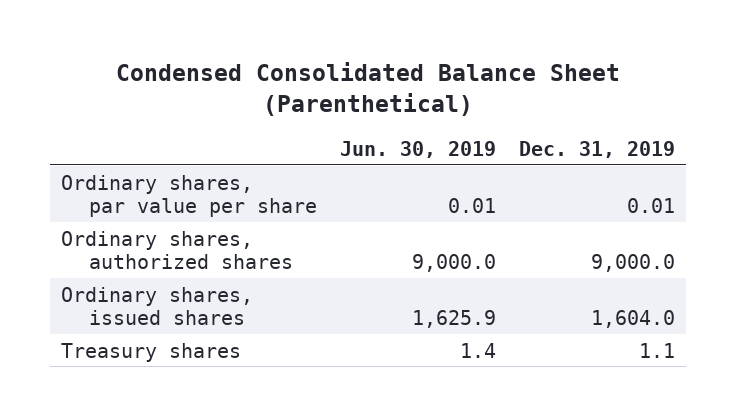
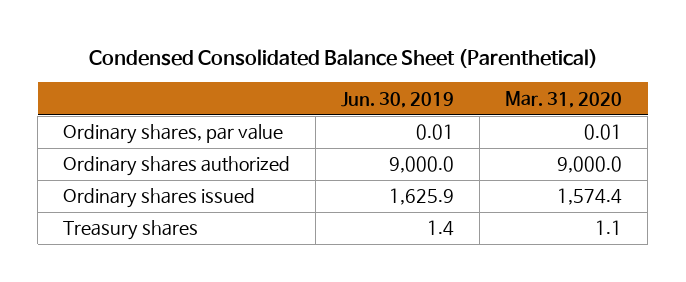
[518,140,675,158] Dec. 31, 2019 -> none
none -> [505,90,623,108] Mar. 31, 2020
[60,174,318,218] Ordinary shares, par value per share -> [63,124,284,145] Ordinary shares, par value
[60,230,294,270] Ordinary shares, authorized shares -> [63,156,291,177] Ordinary shares authorized
[60,286,253,326] Ordinary shares, issued shares -> [63,188,256,209] Ordinary shares issued

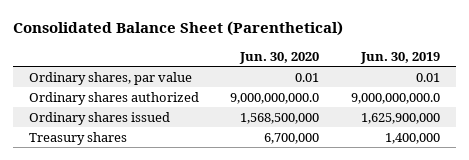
[88,48,598,68] Condensed Consolidated Balance Sheet (Parenthetical) -> [12,21,343,37] Consolidated Balance Sheet (Parenthetical)
[505,90,623,108] Mar. 31, 2020 -> none
none -> [239,51,320,64] Jun. 30, 2020
[389,156,455,174] 9,000.0 -> [351,92,441,104] 9,000,000,000.0
[389,188,455,206] 1,625.9 -> [361,112,441,124] 1,625,900,000
[427,220,455,237] 1.4 -> [385,132,441,144] 1,400,000

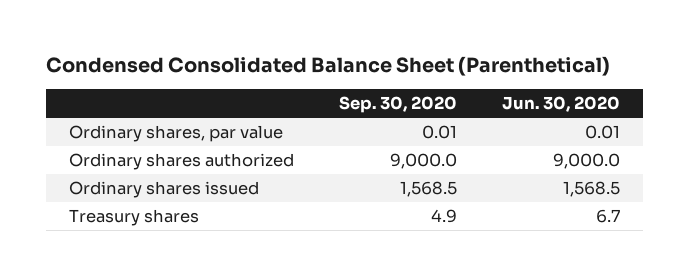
[12,21,343,37] Consolidated Balance Sheet (Parenthetical) -> [46,56,611,77] Condensed Consolidated Balance Sheet (Parenthetical)
[360,51,441,64] Jun. 30, 2019 -> none
none -> [339,96,458,114] Sep. 30, 2020
[230,92,320,104] 9,000,000,000.0 -> [553,153,621,170] 9,000.0
[240,112,320,124] 1,568,500,000 -> [563,181,621,198] 1,568.5
[264,132,320,144] 6,700,000 -> [596,209,621,224] 6.7

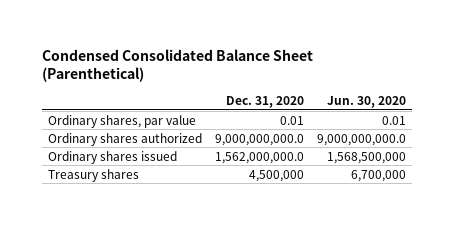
[339,96,458,114] Sep. 30, 2020 -> none
none -> [225,95,304,108] Dec. 31, 2020
[553,153,621,170] 9,000.0 -> [316,133,406,146] 9,000,000,000.0
[563,181,621,198] 1,568.5 -> [326,151,406,164] 1,568,500,000
[596,209,621,224] 6.7 -> [350,169,406,182] 6,700,000

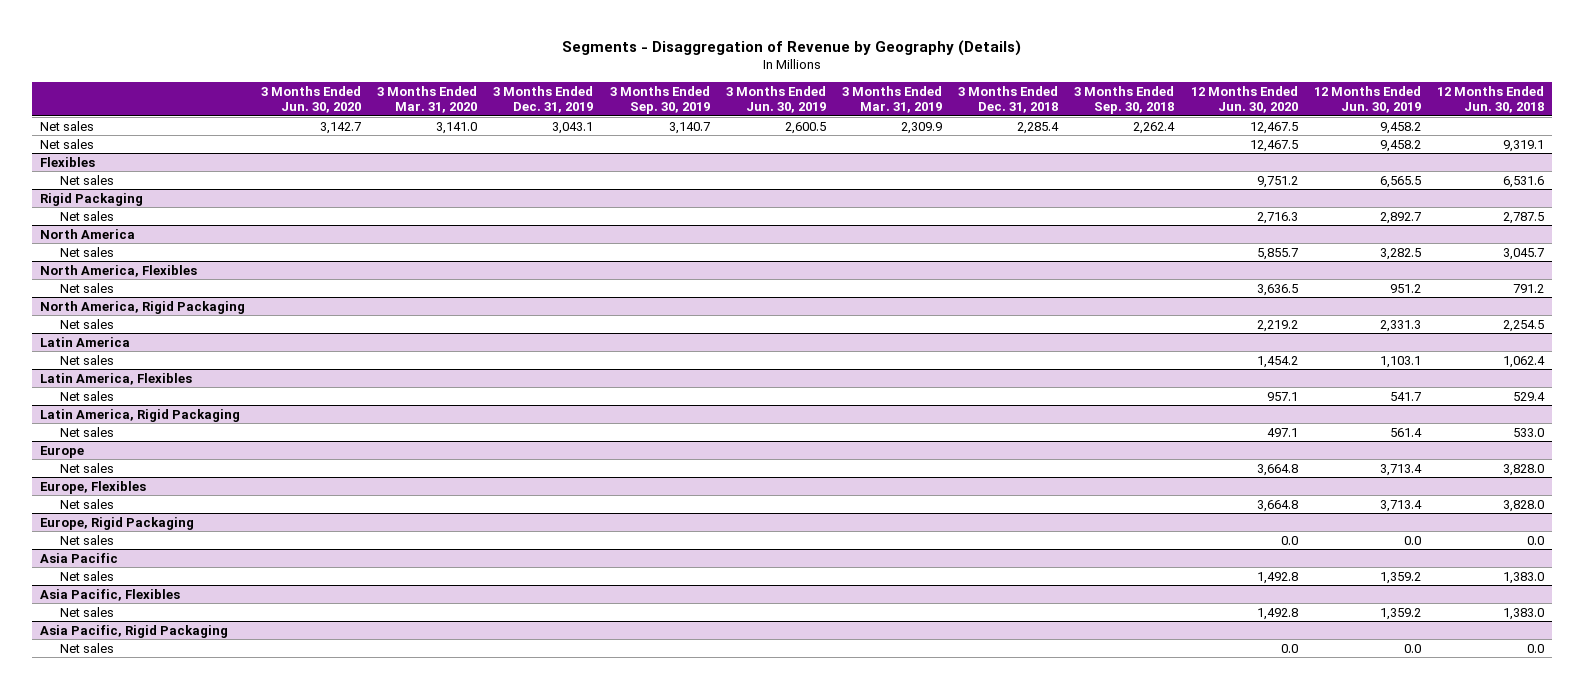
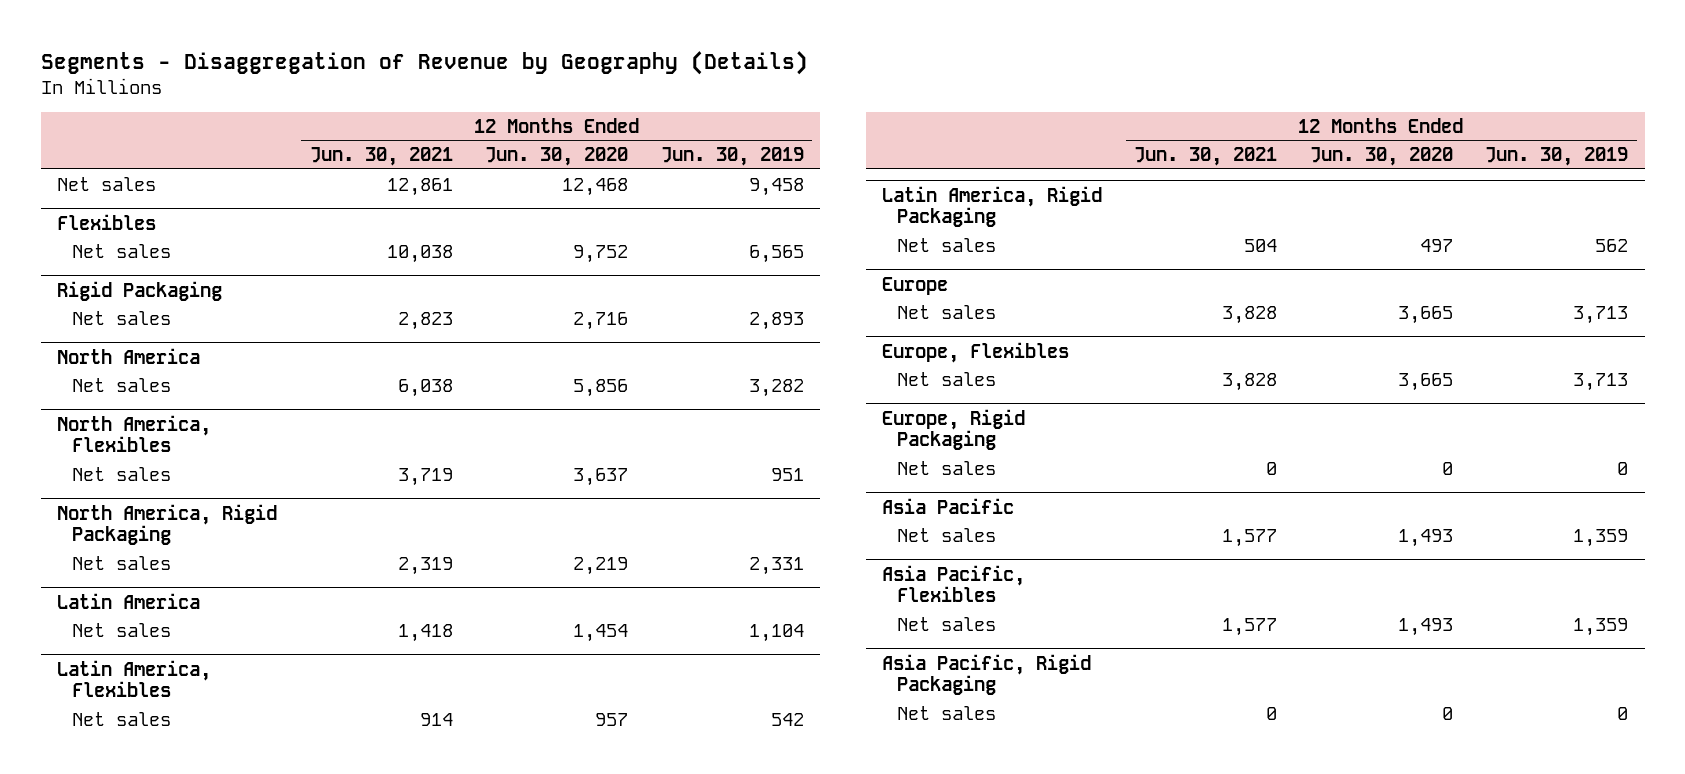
[260,85,361,113] 3 Months Ended Jun. 30, 2020 -> none
[377,85,478,113] 3 Months Ended Mar. 31, 2020 -> none
[493,85,594,113] 3 Months Ended Dec. 31, 2019 -> none
[609,85,710,114] 3 Months Ended Sep. 30, 2019 -> none
[725,85,826,113] 3 Months Ended Jun. 30, 2019 -> none
[842,85,943,113] 3 Months Ended Mar. 31, 2019 -> none
[958,85,1059,113] 3 Months Ended Dec. 31, 2018 -> none
[1074,85,1175,114] 3 Months Ended Sep. 30, 2018 -> none
[1437,85,1545,113] 12 Months Ended Jun. 30, 2018 -> none
none -> [309,147,453,167] Jun. 30, 2021
[39,138,94,149] Net sales -> none
[1249,121,1298,134] 12,467.5 -> [562,177,629,196] 12,468
[1379,121,1421,134] 9,458.2 -> [748,177,804,196] 9,458
[1256,175,1298,188] 9,751.2 -> [573,244,629,263] 9,752
[1379,175,1421,188] 6,565.5 -> [748,244,804,263] 6,565
[1256,211,1298,224] 2,716.3 -> [573,311,629,330] 2,716
[1379,211,1421,224] 2,892.7 -> [748,311,804,330] 2,893
[1256,247,1298,260] 5,855.7 -> [573,378,629,397] 5,856
[1379,247,1421,260] 3,282.5 -> [748,378,804,397] 3,282
[1256,283,1298,296] 3,636.5 -> [573,467,629,486] 3,637
[1389,283,1421,293] 951.2 -> [770,467,804,481] 951
[1256,319,1298,332] 2,219.2 -> [573,556,629,575] 2,219
[1379,319,1421,332] 2,331.3 -> [748,556,804,575] 2,331
[1256,355,1298,368] 1,454.2 -> [573,623,629,642] 1,454
[1379,355,1421,368] 1,103.1 -> [748,623,804,642] 1,104
[1266,391,1298,401] 957.1 -> [595,712,629,726] 957
[1389,391,1421,401] 541.7 -> [770,712,804,726] 542
[1266,427,1298,437] 497.1 -> [1419,238,1453,252] 497
[1389,427,1422,437] 561.4 -> [1595,238,1629,252] 562
[1256,463,1298,476] 3,664.8 -> [1397,305,1453,324] 3,665
[1379,463,1422,476] 3,713.4 -> [1573,305,1629,324] 3,713
[1256,499,1298,512] 3,664.8 -> [1397,372,1453,391] 3,665
[1379,499,1422,512] 3,713.4 -> [1573,372,1629,391] 3,713
[1280,535,1298,545] 0.0 -> [1441,461,1453,475] 0
[1403,535,1421,545] 0.0 -> [1617,461,1629,475] 0
[1256,571,1298,584] 1,492.8 -> [1397,528,1453,547] 1,493
[1379,571,1421,584] 1,359.2 -> [1573,528,1629,547] 1,359
[1256,607,1298,620] 1,492.8 -> [1397,617,1453,636] 1,493
[1379,607,1421,620] 1,359.2 -> [1573,617,1629,636] 1,359
[1280,643,1298,653] 0.0 -> [1441,706,1453,720] 0
[1403,643,1421,653] 0.0 -> [1617,706,1629,720] 0

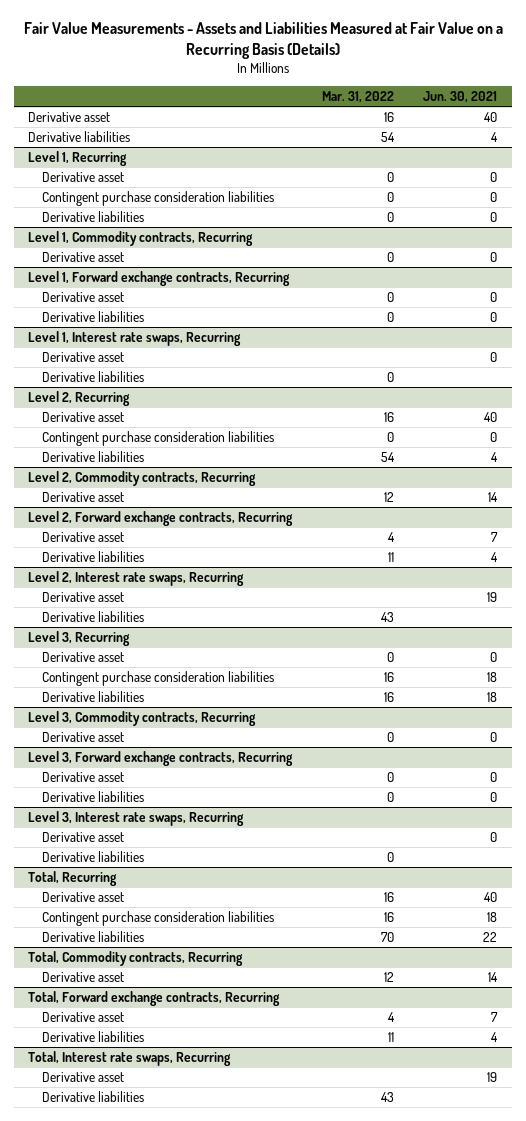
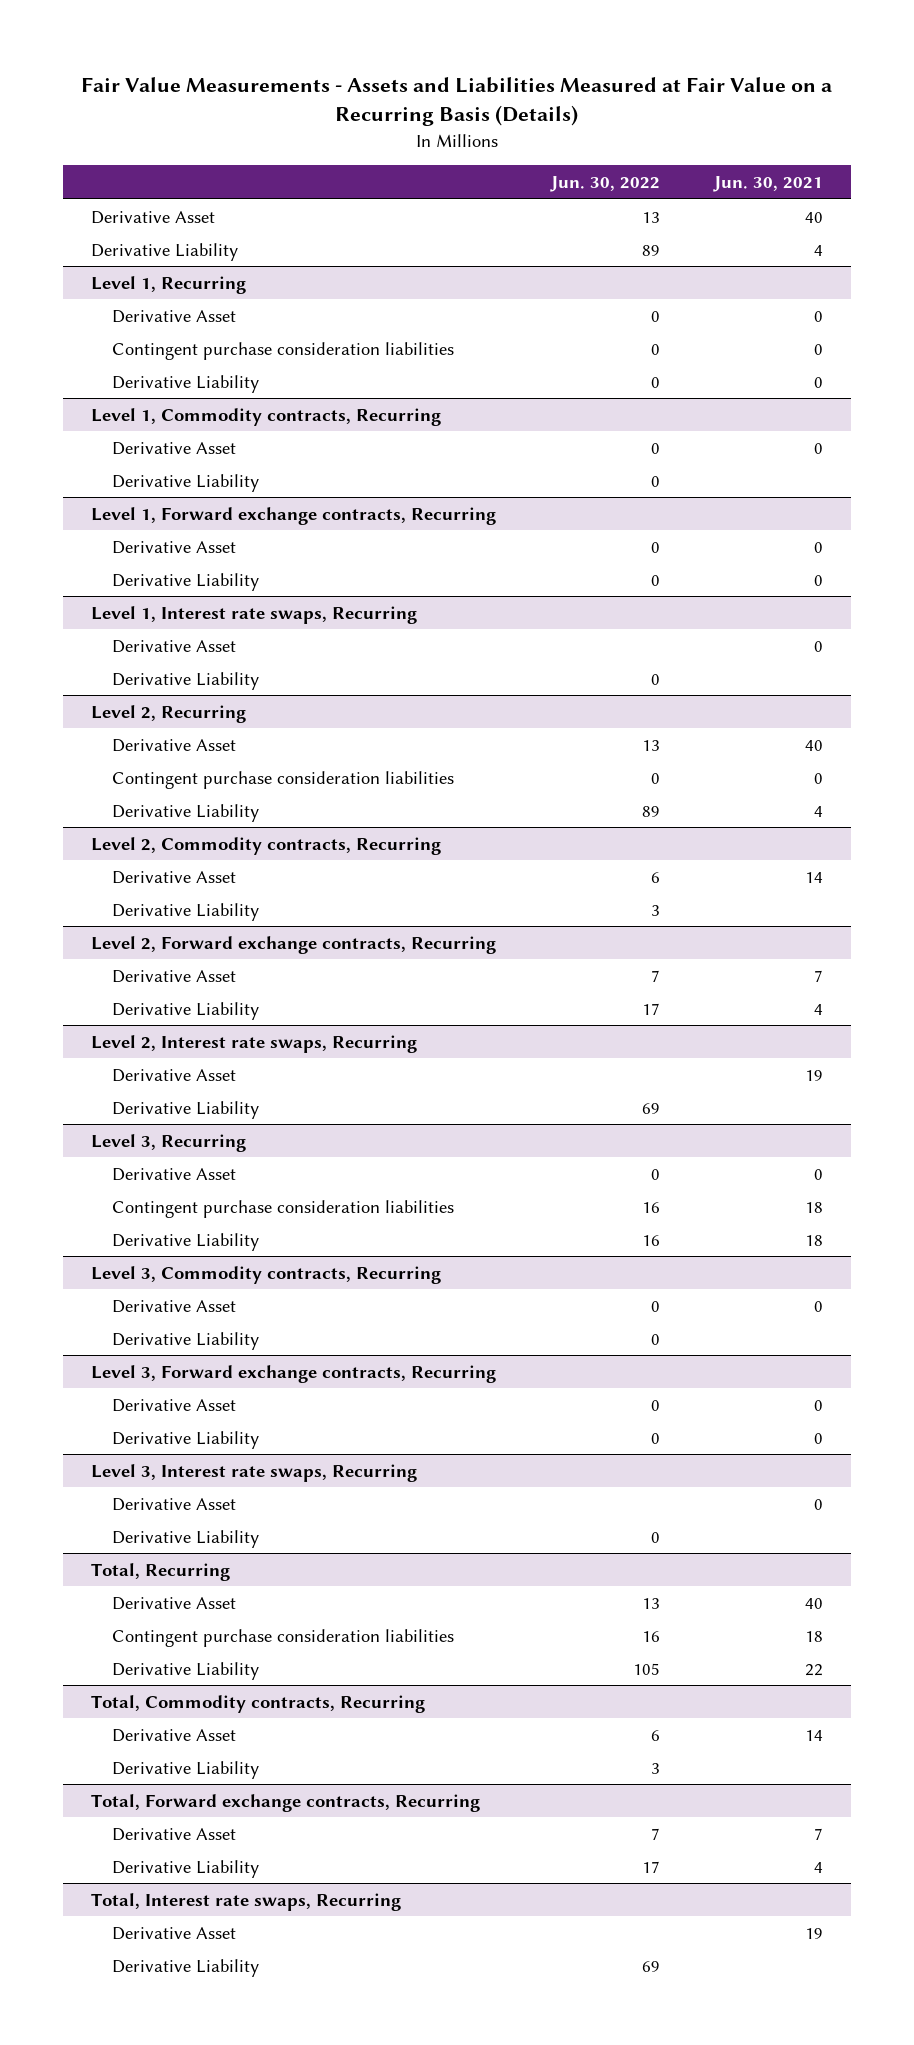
[321,90,394,103] Mar. 31, 2022 -> none
none -> [549,176,660,193] Jun. 30, 2022
[28,111,111,122] Derivative asset -> [90,210,215,224] Derivative Asset
[28,130,131,142] Derivative liabilities -> [90,242,238,261] Derivative Liability
[41,171,124,182] Derivative asset -> [112,309,237,323] Derivative Asset
[41,210,144,222] Derivative liabilities -> [112,374,260,393] Derivative Liability
[41,251,124,262] Derivative asset -> [112,441,237,455] Derivative Asset
none -> [112,473,260,492] Derivative Liability
[41,291,124,302] Derivative asset -> [112,540,237,554] Derivative Asset
[41,310,144,322] Derivative liabilities -> [112,572,260,591] Derivative Liability
[41,351,124,362] Derivative asset -> [112,639,237,653] Derivative Asset
[41,370,144,382] Derivative liabilities -> [112,671,260,690] Derivative Liability
[41,411,124,422] Derivative asset -> [112,738,237,752] Derivative Asset
[41,450,144,462] Derivative liabilities -> [112,803,260,822] Derivative Liability
[41,491,124,502] Derivative asset -> [112,870,237,884] Derivative Asset
none -> [112,902,260,921] Derivative Liability
[41,531,124,542] Derivative asset -> [112,969,237,983] Derivative Asset
[41,550,144,562] Derivative liabilities -> [112,1001,260,1020] Derivative Liability
[41,591,124,602] Derivative asset -> [112,1068,237,1082] Derivative Asset
[41,610,144,622] Derivative liabilities -> [112,1100,260,1119] Derivative Liability
[41,651,124,662] Derivative asset -> [112,1167,237,1181] Derivative Asset
[41,690,144,702] Derivative liabilities -> [112,1232,260,1251] Derivative Liability
[41,731,124,742] Derivative asset -> [112,1299,237,1313] Derivative Asset
none -> [112,1331,260,1350] Derivative Liability
[41,771,124,782] Derivative asset -> [112,1398,237,1412] Derivative Asset
[41,790,144,802] Derivative liabilities -> [112,1430,260,1449] Derivative Liability
[41,831,124,842] Derivative asset -> [112,1497,237,1511] Derivative Asset
[41,850,144,862] Derivative liabilities -> [112,1529,260,1548] Derivative Liability
[41,891,124,902] Derivative asset -> [112,1596,237,1610] Derivative Asset
[41,930,144,942] Derivative liabilities -> [112,1661,260,1680] Derivative Liability
[41,971,124,982] Derivative asset -> [112,1728,237,1742] Derivative Asset
none -> [112,1760,260,1779] Derivative Liability
[41,1011,124,1022] Derivative asset -> [112,1827,237,1841] Derivative Asset
[41,1030,144,1042] Derivative liabilities -> [112,1859,260,1878] Derivative Liability
[41,1071,124,1082] Derivative asset -> [112,1926,237,1940] Derivative Asset
[41,1090,144,1102] Derivative liabilities -> [112,1958,260,1977] Derivative Liability

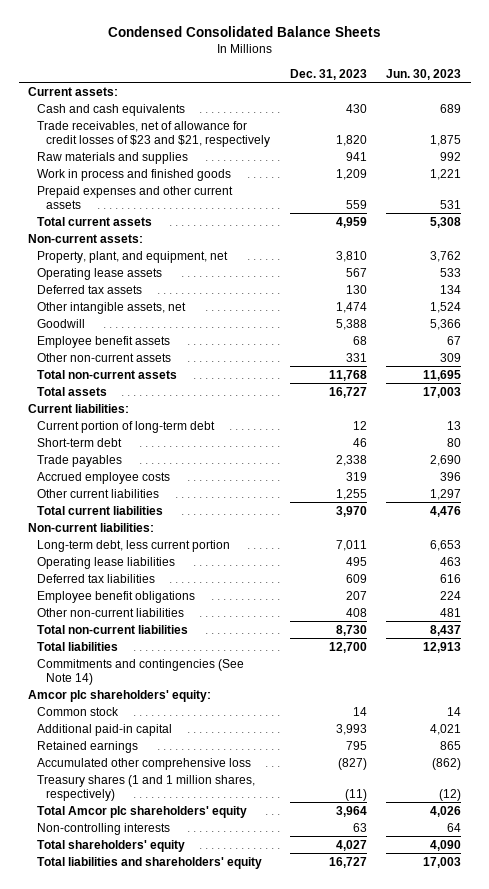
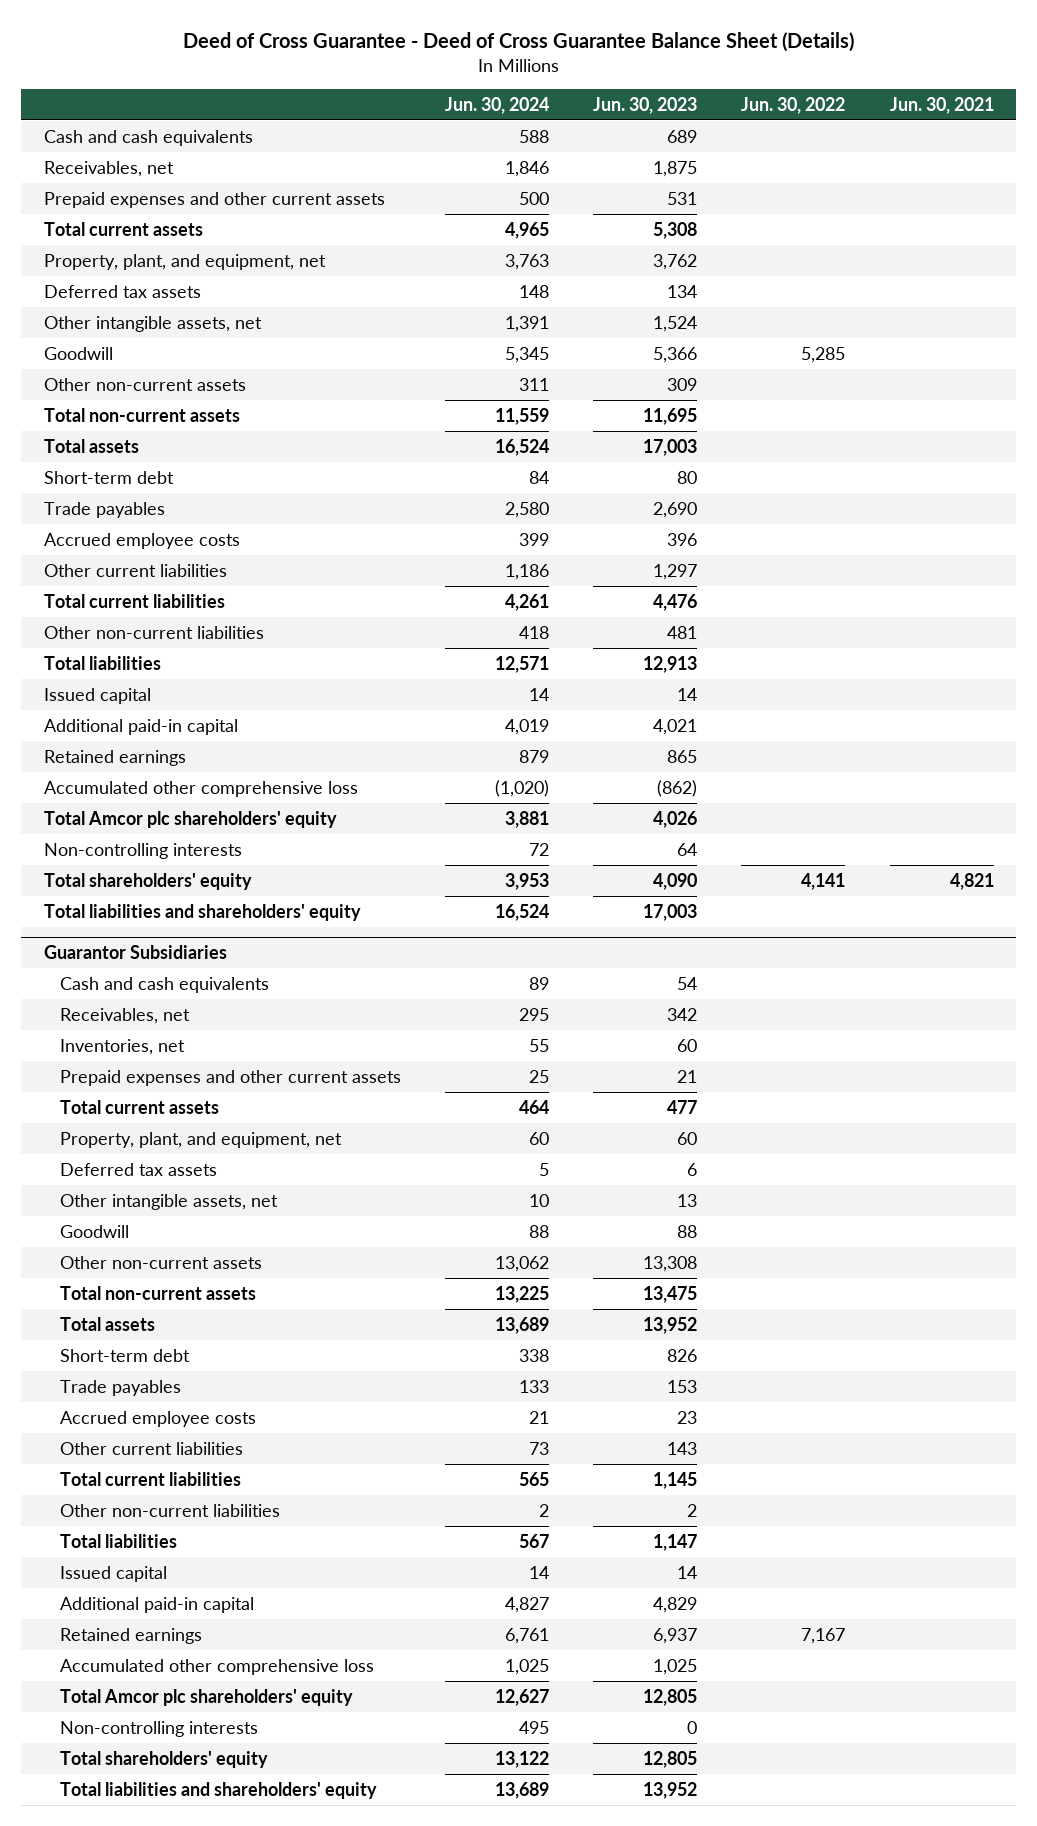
[107,26,381,38] Condensed Consolidated Balance Sheets -> [182,32,854,53] Deed of Cross Guarantee - Deed of Cross Guarantee Balance Sheet (Details)
[289,68,367,80] Dec. 31, 2023 -> none
none -> [444,96,549,114] Jun. 30, 2024
none -> [741,96,846,114] Jun. 30, 2022
none -> [889,96,994,114] Jun. 30, 2021
[28,86,119,96] Current assets: -> none
[37,151,189,164] Raw materials and supplies -> none
[37,168,232,181] Work in process and finished goods -> none
[37,120,271,147] Trade receivables, net of allowance for credit losses of $23 and $21, respectively -> [43,160,174,177] Receivables, net
[28,233,144,243] Non-current assets: -> none
[37,267,163,280] Operating lease assets -> none
[37,335,171,348] Employee benefit assets -> none
[28,403,130,413] Current liabilities: -> none
[37,420,216,433] Current portion of long-term debt -> none
[28,522,155,532] Non-current liabilities: -> none
[37,539,231,552] Long-term debt, less current portion -> none
[37,556,176,569] Operating lease liabilities -> none
[37,573,156,583] Deferred tax liabilities -> none
[37,590,196,603] Employee benefit obligations -> none
[37,624,189,634] Total non-current liabilities -> none
[37,658,245,685] Commitments and contingencies (See Note 14) -> none
[28,689,212,702] Amcor plc shareholders' equity: -> none
[37,706,120,716] Common stock -> [43,687,151,704] Issued capital
[37,774,256,801] Treasury shares (1 and 1 million shares, respectively) -> none
none -> [43,945,227,960] Guarantor Subsidiaries
none -> [59,976,269,993] Cash and cash equivalents
none -> [59,1007,190,1024] Receivables, net
none -> [59,1038,185,1055] Inventories, net
none -> [59,1069,401,1086] Prepaid expenses and other current assets
none -> [59,1099,219,1114] Total current assets
none -> [59,1131,342,1148] Property, plant, and equipment, net
none -> [59,1162,217,1176] Deferred tax assets
none -> [59,1193,278,1210] Other intangible assets, net
none -> [59,1224,129,1238] Goodwill
none -> [59,1255,262,1269] Other non-current assets
none -> [59,1285,256,1300] Total non-current assets
none -> [59,1316,155,1331] Total assets
none -> [59,1348,190,1362] Short-term debt
none -> [59,1379,181,1396] Trade payables
none -> [59,1410,256,1427] Accrued employee costs
none -> [59,1441,243,1455] Other current liabilities
none -> [59,1471,241,1486] Total current liabilities
none -> [59,1503,280,1517] Other non-current liabilities
none -> [59,1533,177,1548] Total liabilities
none -> [59,1565,167,1582] Issued capital
none -> [59,1596,254,1613] Additional paid-in capital
none -> [59,1627,202,1644] Retained earnings
none -> [59,1658,374,1675] Accumulated other comprehensive loss
none -> [59,1688,353,1706] Total Amcor plc shareholders' equity
none -> [59,1720,258,1737] Non-controlling interests
none -> [59,1750,268,1768] Total shareholders' equity
none -> [59,1781,377,1799] Total liabilities and shareholders' equity

